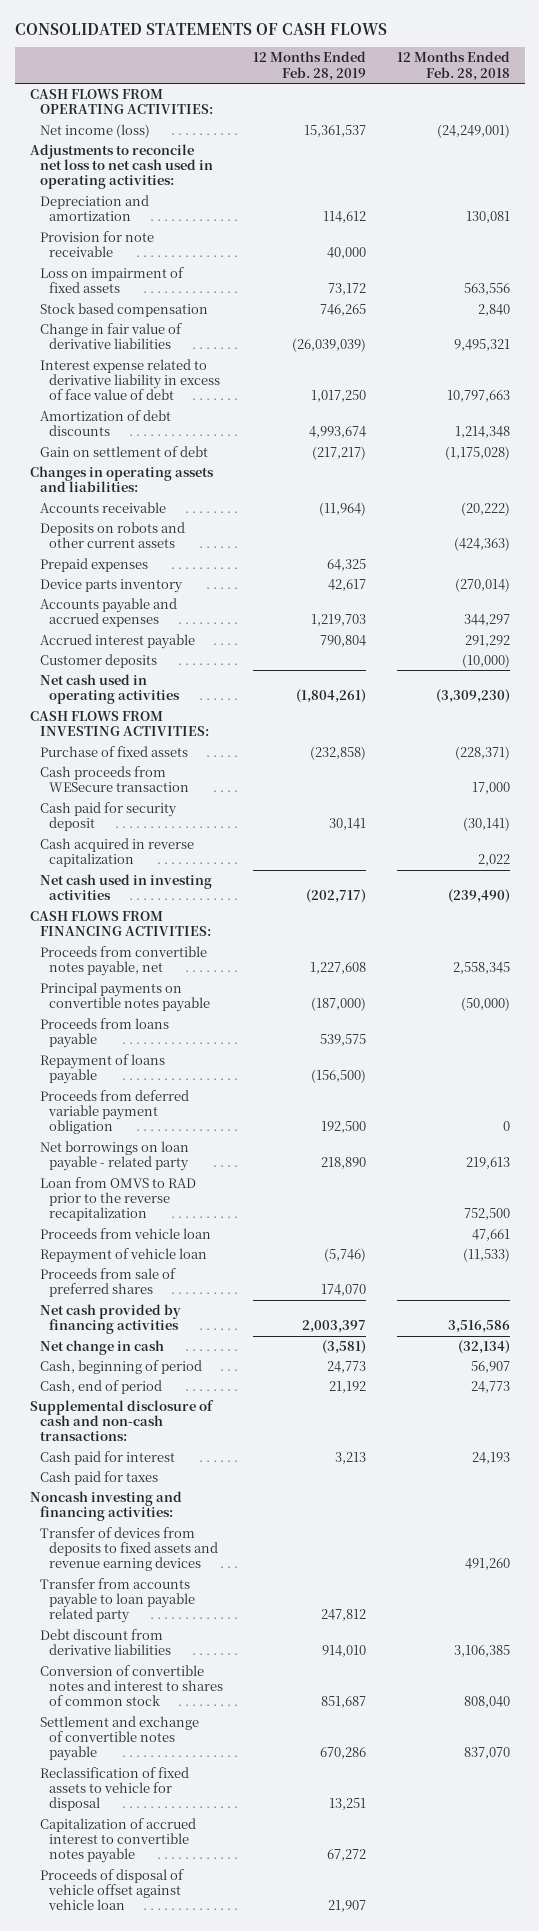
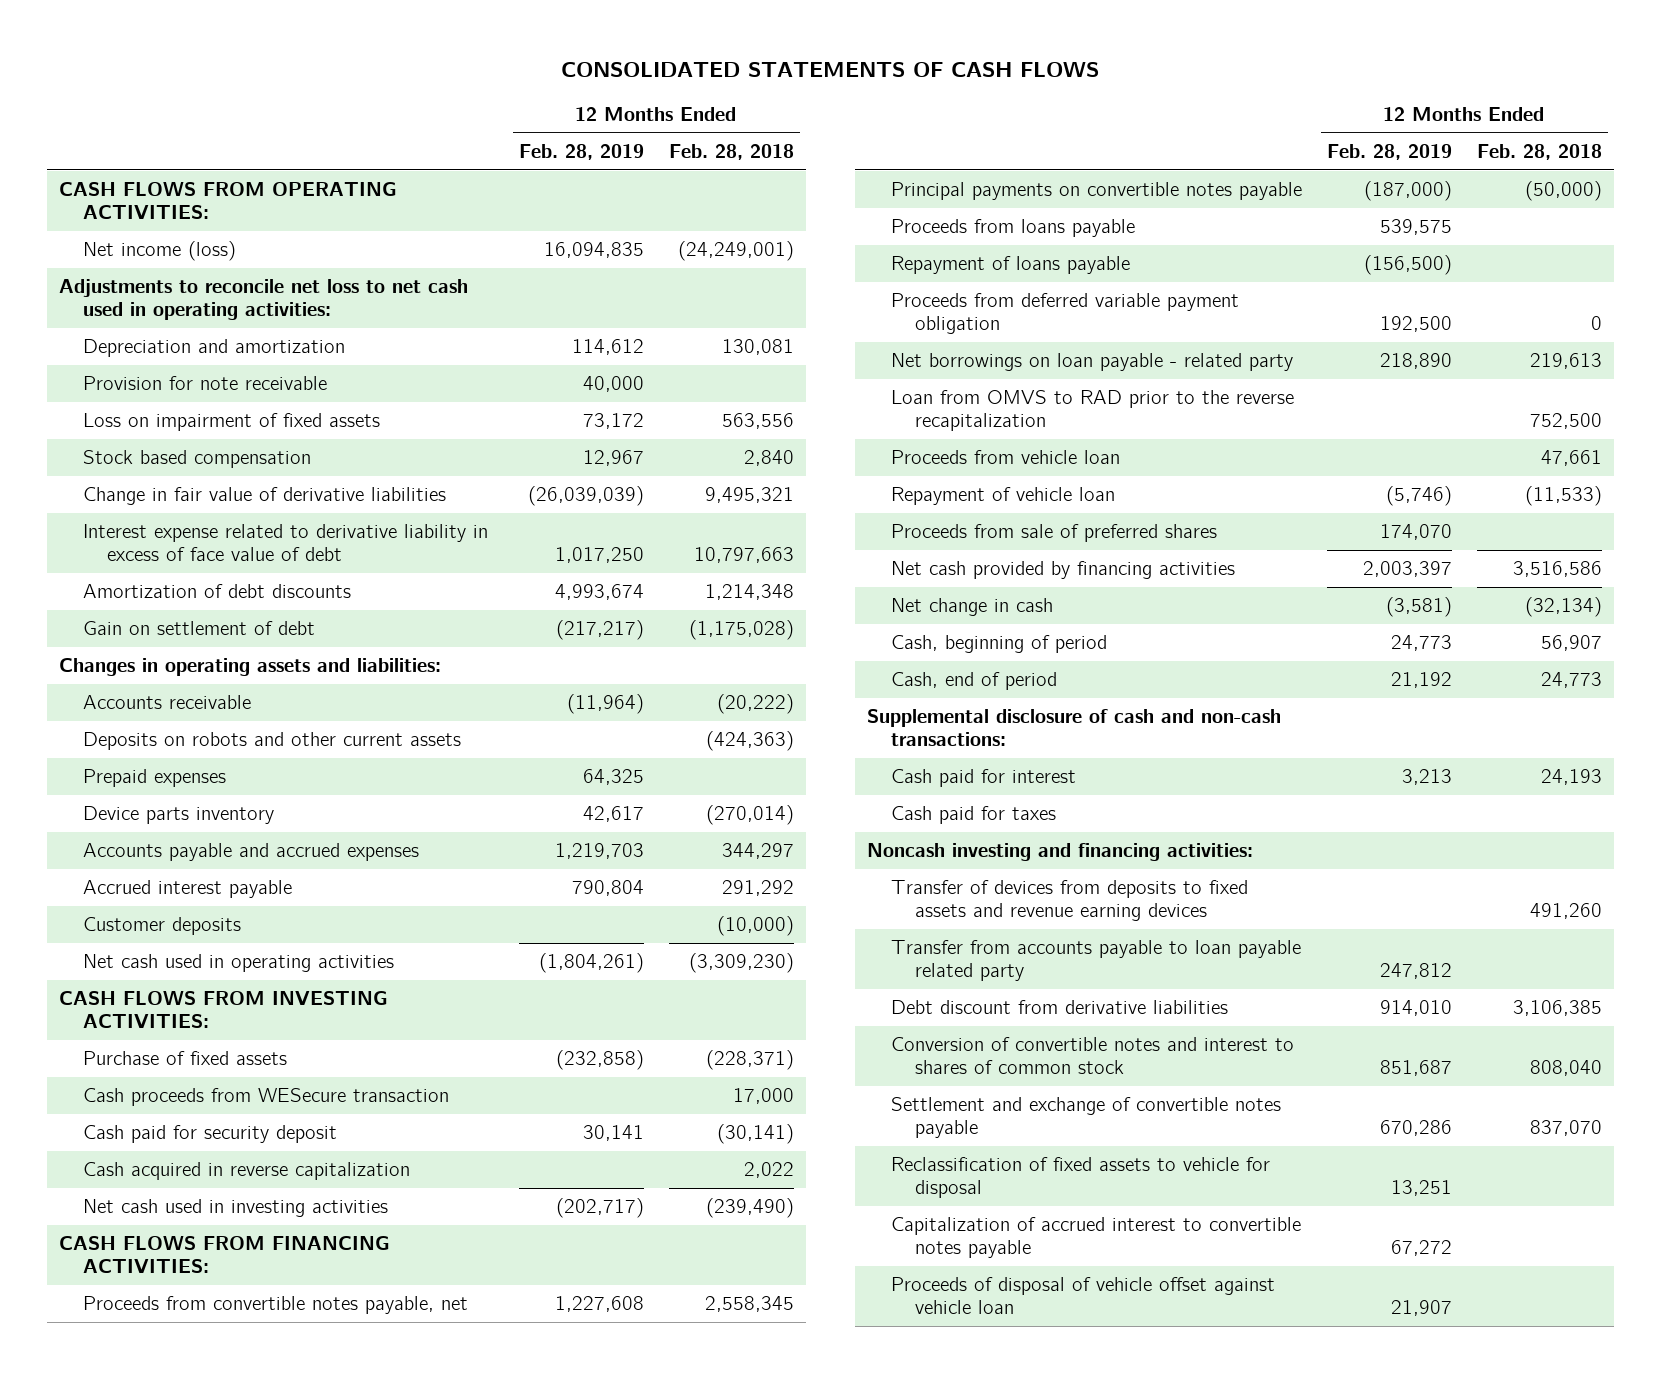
[304,124,367,137] 15,361,537 -> [544,242,645,259] 16,094,835
[320,303,367,316] 746,265 -> [583,450,645,467] 12,967

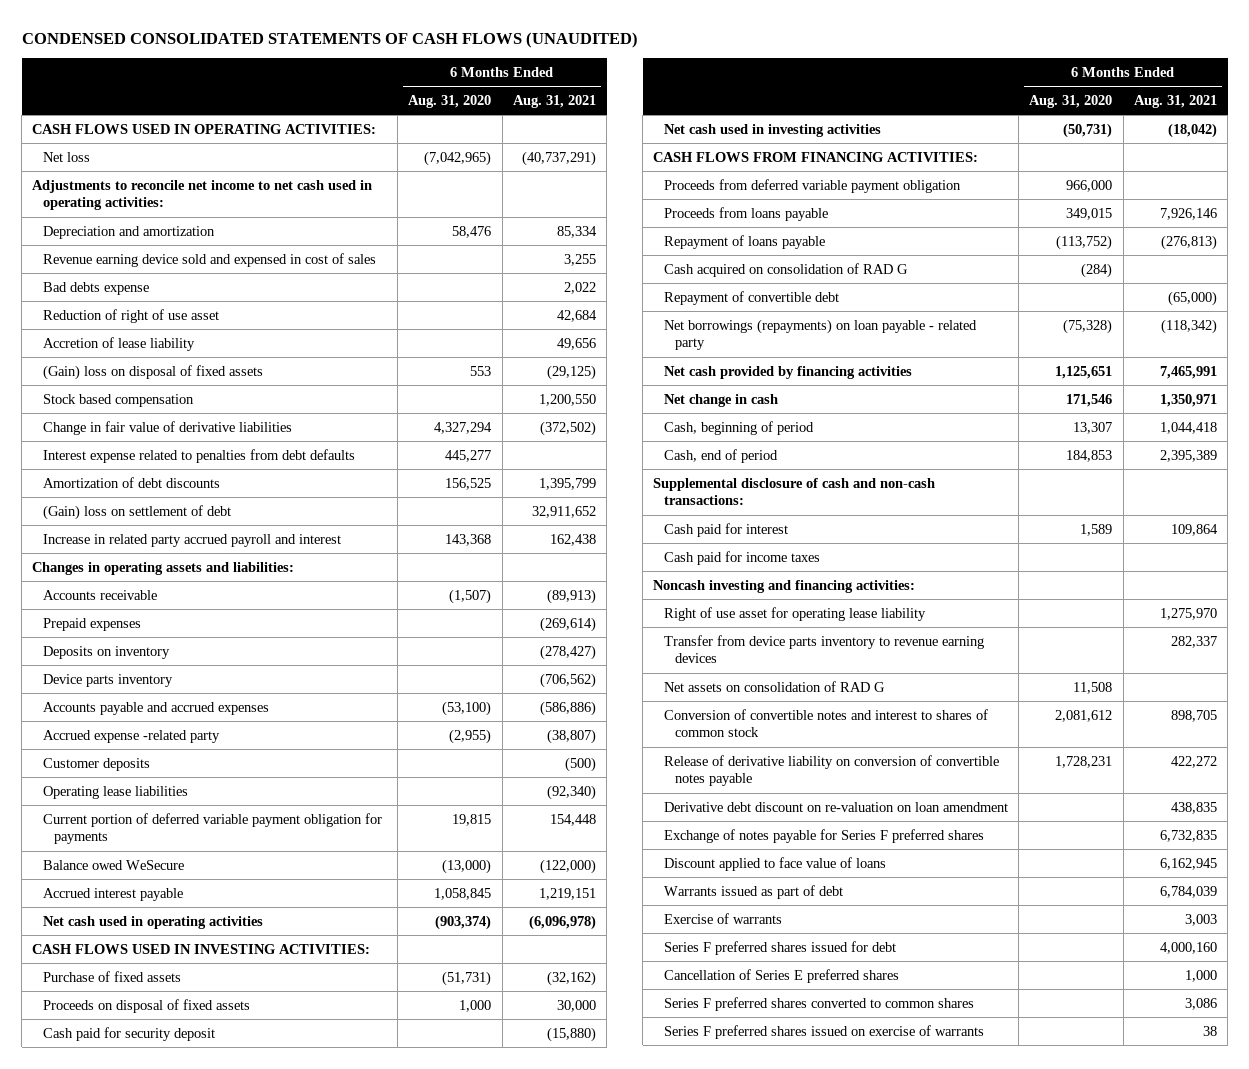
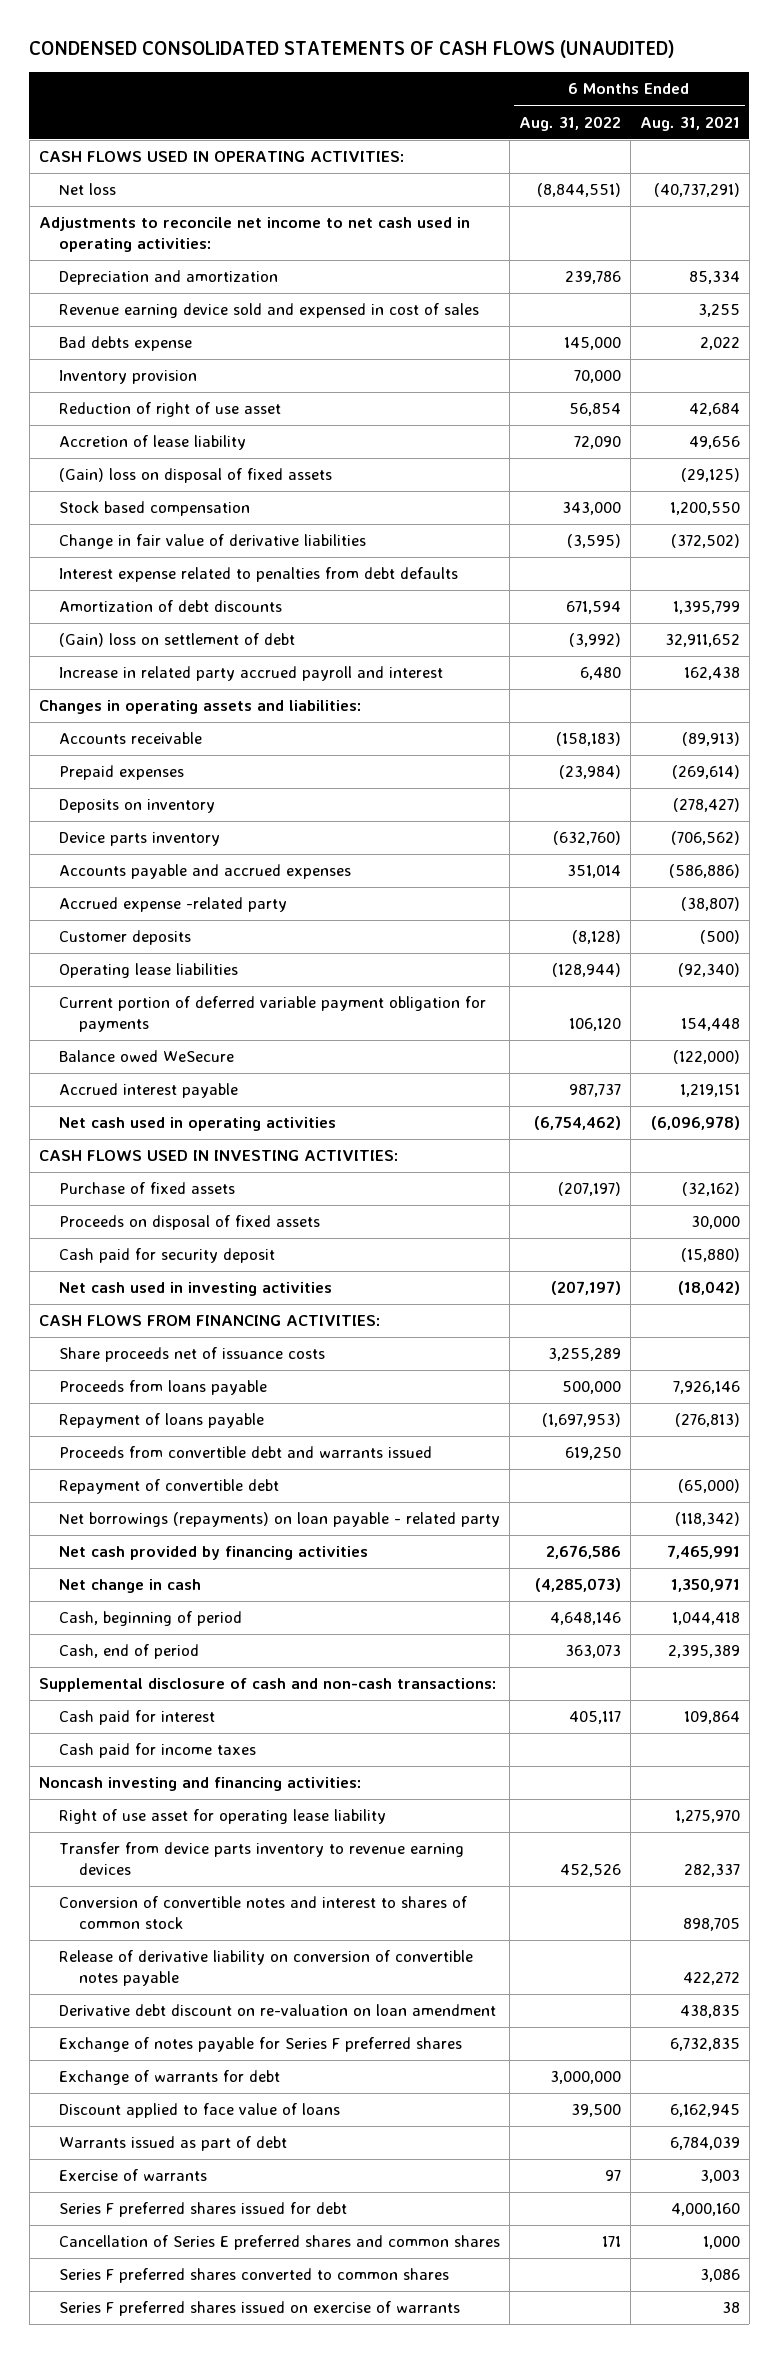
[408,94,492,108] Aug. 31, 2020 -> none
none -> [518,115,621,131] Aug. 31, 2022
none -> [59,370,198,385] Inventory provision
[664,178,962,193] Proceeds from deferred variable payment obligation -> none
none -> [59,1347,326,1363] Share proceeds net of issuance costs
[664,262,909,277] Cash acquired on consolidation of RAD G -> none
none -> [59,1446,433,1459] Proceeds from convertible debt and warrants issued
[664,680,886,692] Net assets on consolidation of RAD G -> none
none -> [59,2070,281,2086] Exchange of warrants for debt
[664,968,900,983] Cancellation of Series E preferred shares -> [59,2235,501,2251] Cancellation of Series E preferred shares and common shares

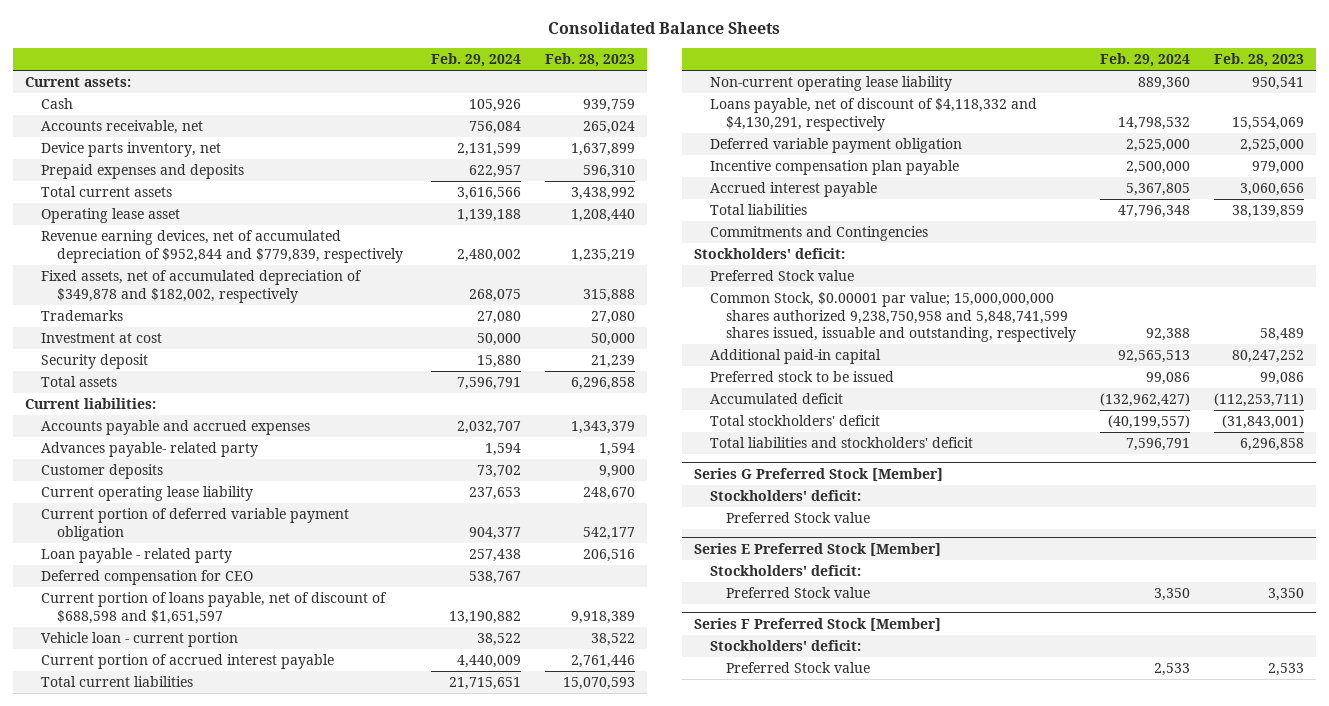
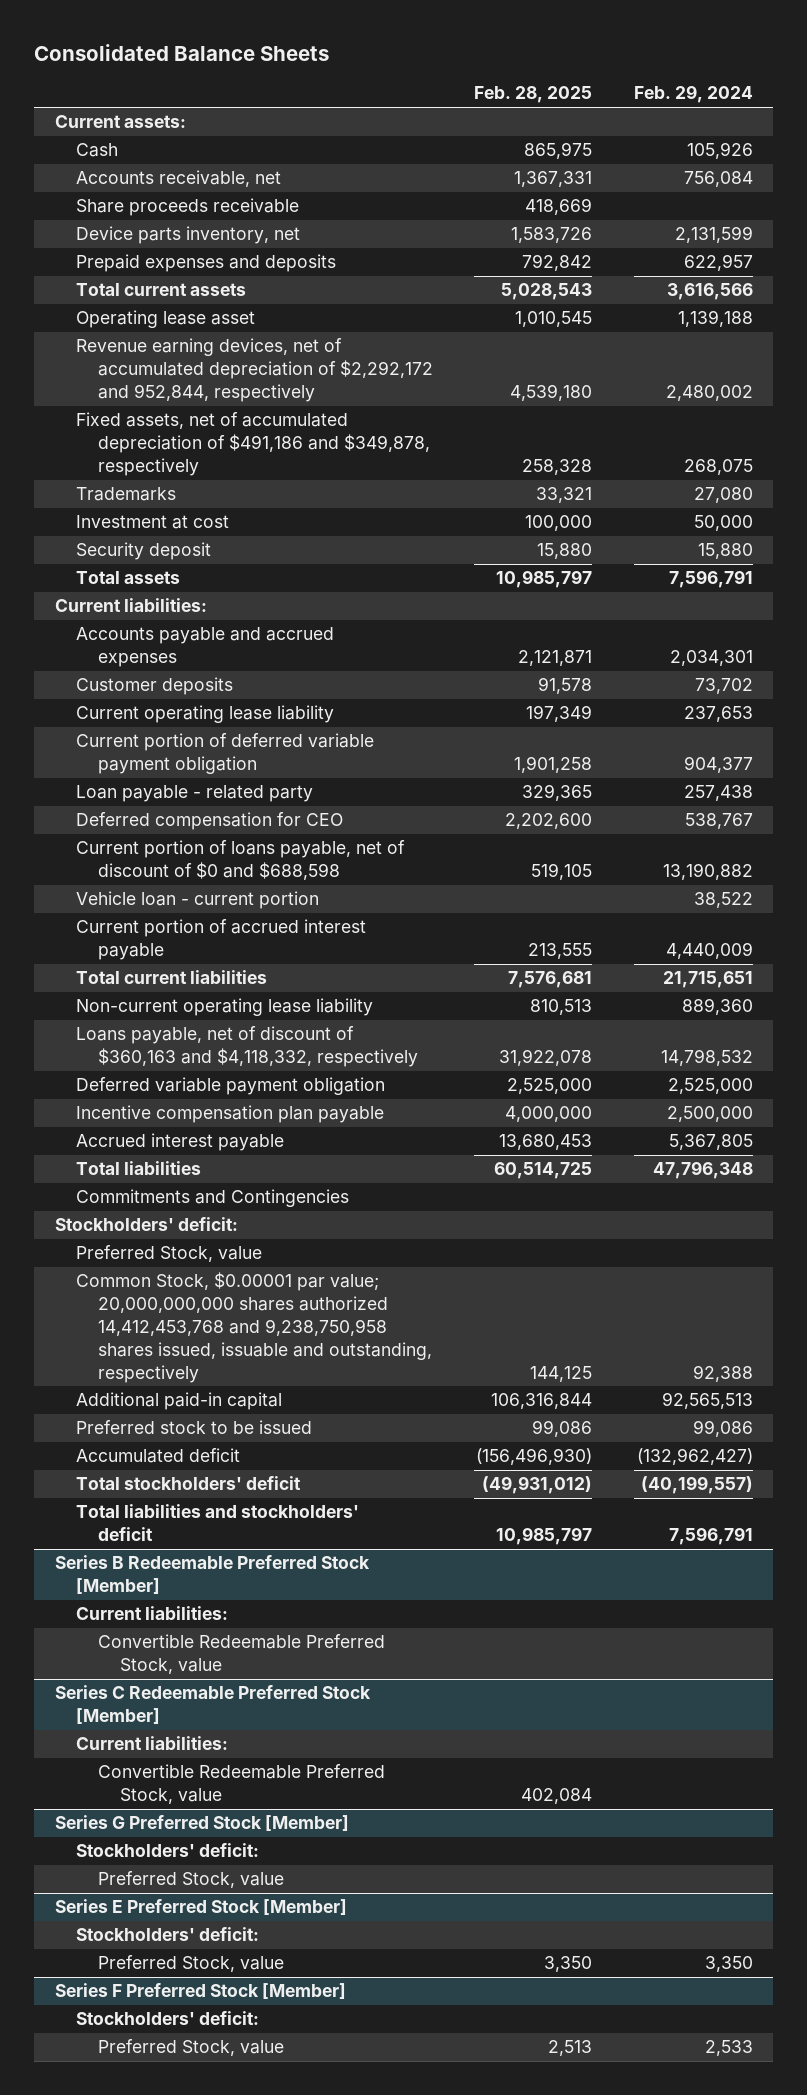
[545,52,636,67] Feb. 28, 2023 -> none
none -> [474,86,593,104] Feb. 28, 2025
none -> [76,198,300,217] Share proceeds receivable
[40,230,404,263] Revenue earning devices, net of accumulated depreciation of $952,844 and $779,839, respectively -> [76,338,433,403] Revenue earning devices, net of accumulated depreciation of $2,292,172 and 952,844, respectively
[40,270,362,303] Fixed assets, net of accumulated depreciation of $349,878 and $182,002, respectively -> [76,412,430,477] Fixed assets, net of accumulated depreciation of $491,186 and $349,878, respectively
[40,442,258,458] Advances payable- related party -> none
[457,421,522,435] 2,032,707 -> [669,650,753,667] 2,034,301
[40,592,387,624] Current portion of loans payable, net of discount of $688,598 and $1,651,597 -> [76,840,406,881] Current portion of loans payable, net of discount of $0 and $688,598
[709,98,1037,131] Loans payable, net of discount of $4,118,332 and $4,130,291, respectively -> [76,1026,418,1068] Loans payable, net of discount of $360,163 and $4,118,332, respectively
[709,270,854,282] Preferred Stock value -> [76,1245,263,1263] Preferred Stock, value
[709,292,1077,343] Common Stock, $0.00001 par value; 15,000,000,000 shares authorized 9,238,750,958 and 5,848,741,599 shares issued, issuable and outstanding, respectively -> [76,1272,432,1383] Common Stock, $0.00001 par value; 20,000,000,000 shares authorized 14,412,453,768 and 9,238,750,958 shares issued, issuable and outstanding, respectively
none -> [54,1555,370,1595] Series B Redeemable Preferred Stock [Member]
none -> [76,1606,229,1621] Current liabilities:
none -> [97,1634,385,1675] Convertible Redeemable Preferred Stock, value
none -> [54,1685,371,1725] Series C Redeemable Preferred Stock [Member]
none -> [76,1736,229,1751] Current liabilities:
none -> [97,1764,385,1805] Convertible Redeemable Preferred Stock, value
[726,512,871,524] Preferred Stock value -> [97,1871,284,1889] Preferred Stock, value
[726,587,871,599] Preferred Stock value -> [97,1955,284,1973] Preferred Stock, value
[726,662,871,674] Preferred Stock value -> [97,2039,284,2057] Preferred Stock, value

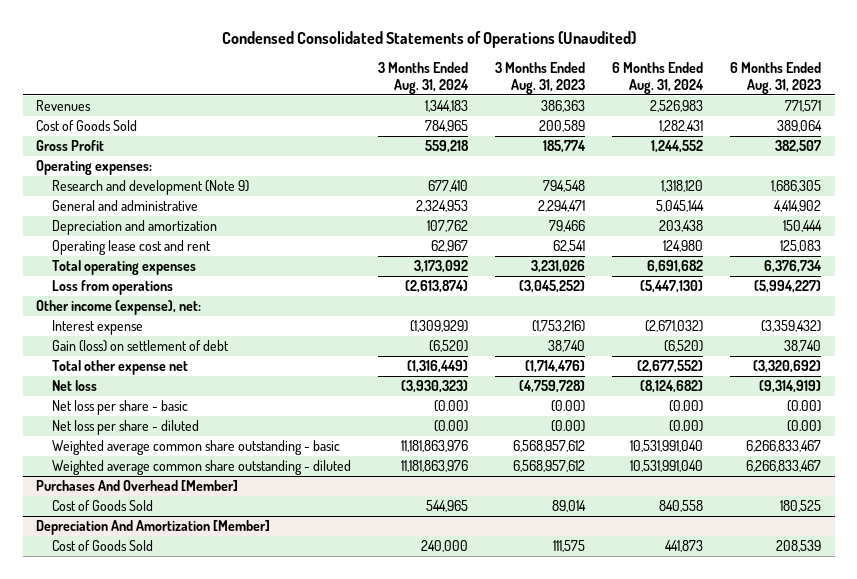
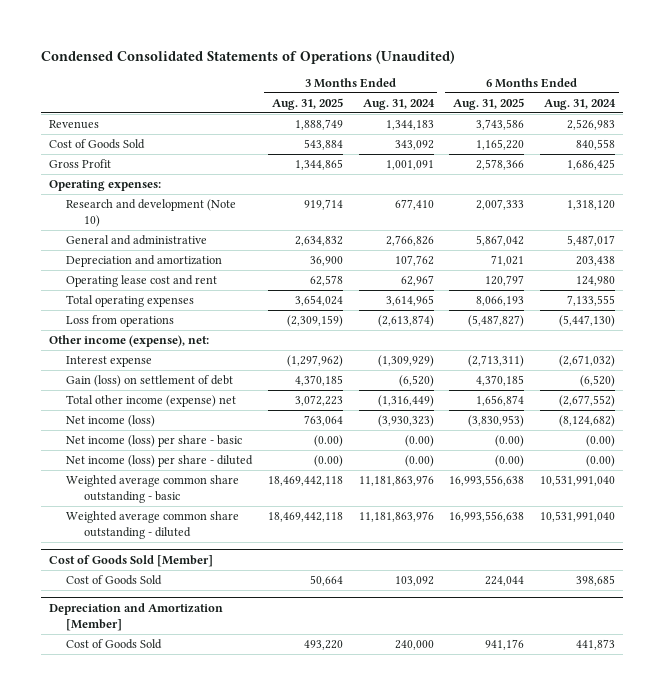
[495,62,586,94] 3 Months Ended Aug. 31, 2023 -> none
[730,62,822,94] 6 Months Ended Aug. 31, 2023 -> none
none -> [272,97,344,110] Aug. 31, 2025
none -> [453,97,525,110] Aug. 31, 2025
[425,120,469,133] 784,965 -> [394,139,434,150] 343,092
[659,120,704,133] 1,282,431 -> [575,138,615,150] 840,558
[425,140,470,154] 559,218 -> [385,159,434,170] 1,001,091
[651,140,704,154] 1,244,552 -> [566,158,615,170] 1,686,425
[52,180,250,196] Research and development (Note 9) -> [66,198,237,227] Research and development (Note 10)
[416,200,469,213] 2,324,953 -> [385,234,434,246] 2,766,826
[656,200,705,213] 5,045,144 -> [566,234,615,246] 5,487,017
[414,260,469,274] 3,173,092 -> [385,294,434,306] 3,614,965
[647,260,704,274] 6,691,682 -> [566,294,615,306] 7,133,555
[52,360,189,376] Total other expense net -> [66,394,237,407] Total other income (expense) net
[52,380,98,392] Net loss -> [66,414,156,427] Net income (loss)
[52,400,189,416] Net loss per share - basic -> [66,434,243,447] Net income (loss) per share - basic
[52,420,200,436] Net loss per share - diluted -> [66,454,254,467] Net income (loss) per share - diluted
[36,480,239,492] Purchases And Overhead [Member] -> none
none -> [49,554,214,567] Cost of Goods Sold [Member]
[426,500,469,513] 544,965 -> [394,575,434,586] 103,092
[659,500,704,513] 840,558 -> [575,574,615,586] 398,685
[36,520,271,536] Depreciation And Amortization [Member] -> [49,602,224,631] Depreciation and Amortization [Member]

